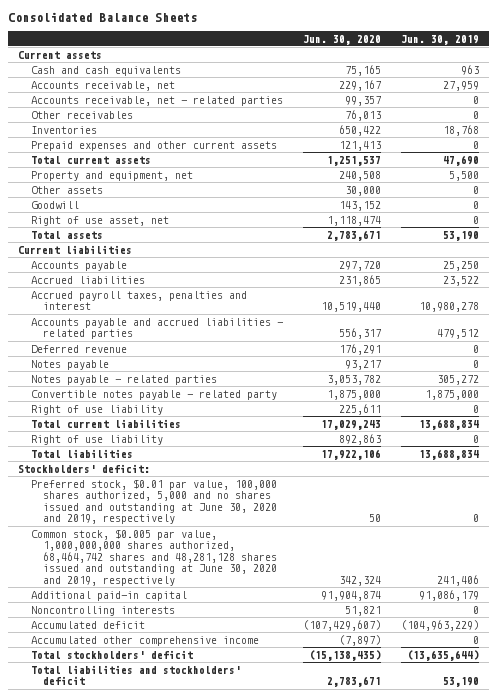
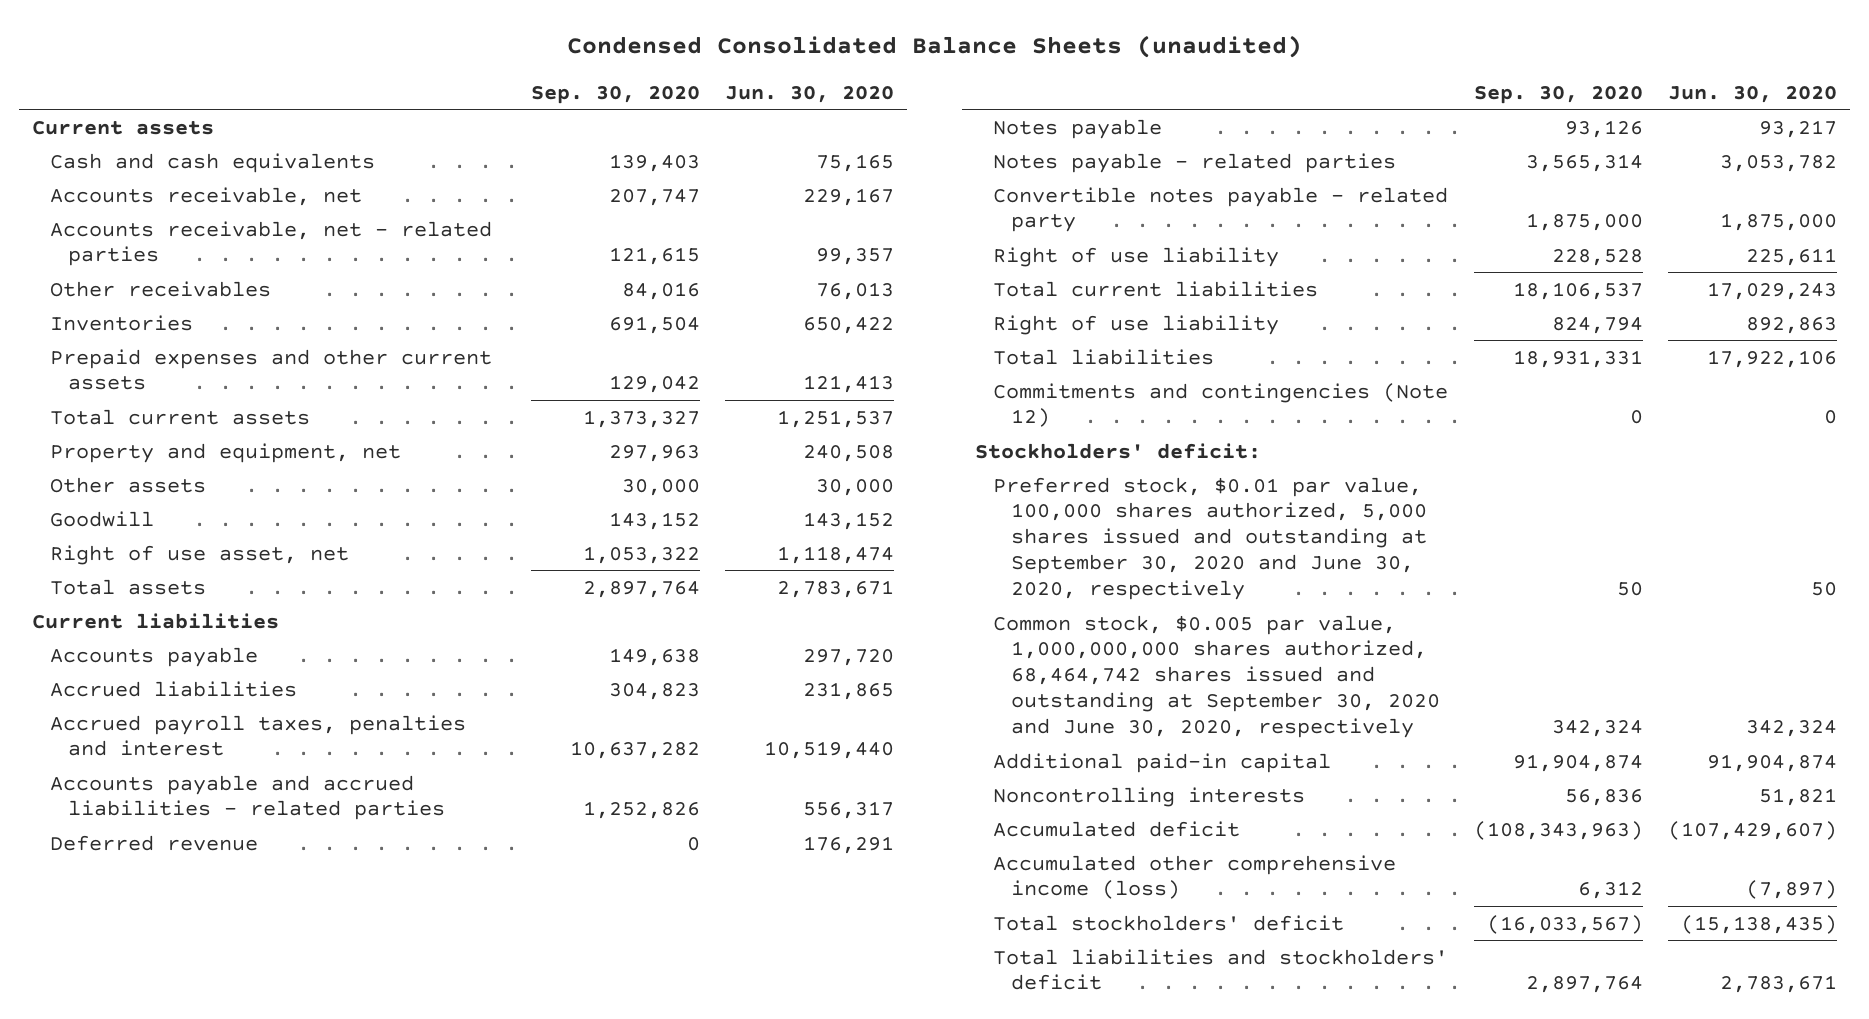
[8,11,198,22] Consolidated Balance Sheets -> [566,35,1302,59] Condensed Consolidated Balance Sheets (unaudited)
[400,34,479,45] Jun. 30, 2019 -> none
none -> [530,85,700,104] Sep. 30, 2020
none -> [992,382,1448,428] Commitments and contingencies (Note 12)
[30,478,278,525] Preferred stock, $0.01 par value, 100,000 shares authorized, 5,000 and no shares issued and outstanding at June 30, 2020 and 2019, respectively -> [992,476,1427,601] Preferred stock, $0.01 par value, 100,000 shares authorized, 5,000 shares issued and outstanding at September 30, 2020 and June 30, 2020, respectively
[30,528,278,587] Common stock, $0.005 par value, 1,000,000,000 shares authorized, 68,464,742 shares and 48,281,128 shares issued and outstanding at June 30, 2020 and 2019, respectively -> [992,614,1440,739] Common stock, $0.005 par value, 1,000,000,000 shares authorized, 68,464,742 shares issued and outstanding at September 30, 2020 and June 30, 2020, respectively
[30,635,259,646] Accumulated other comprehensive income -> [992,854,1396,900] Accumulated other comprehensive income (loss)

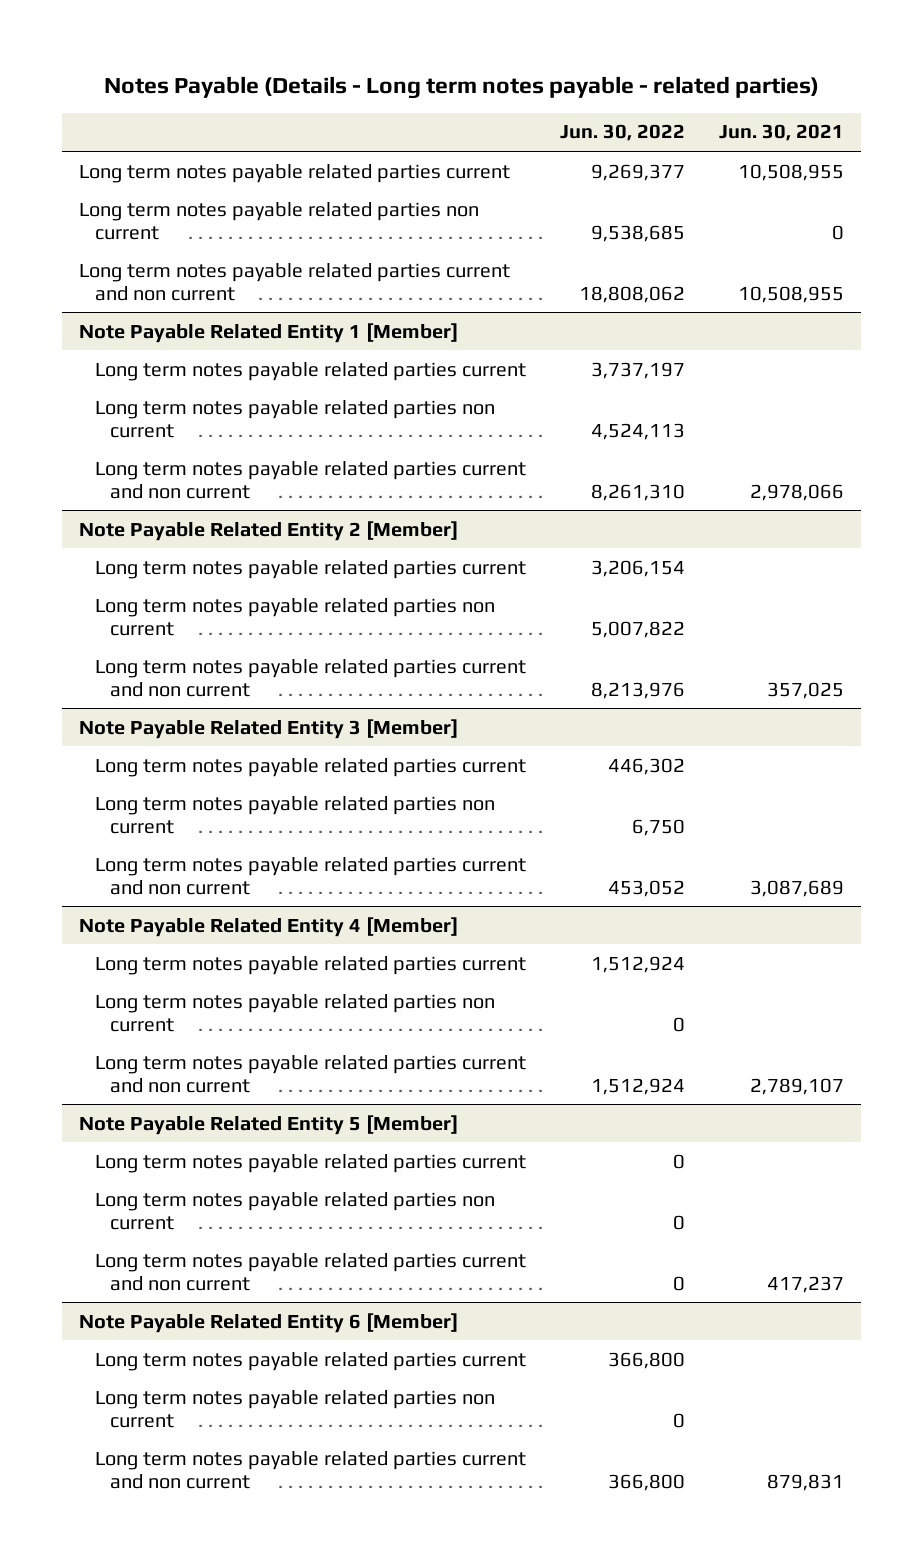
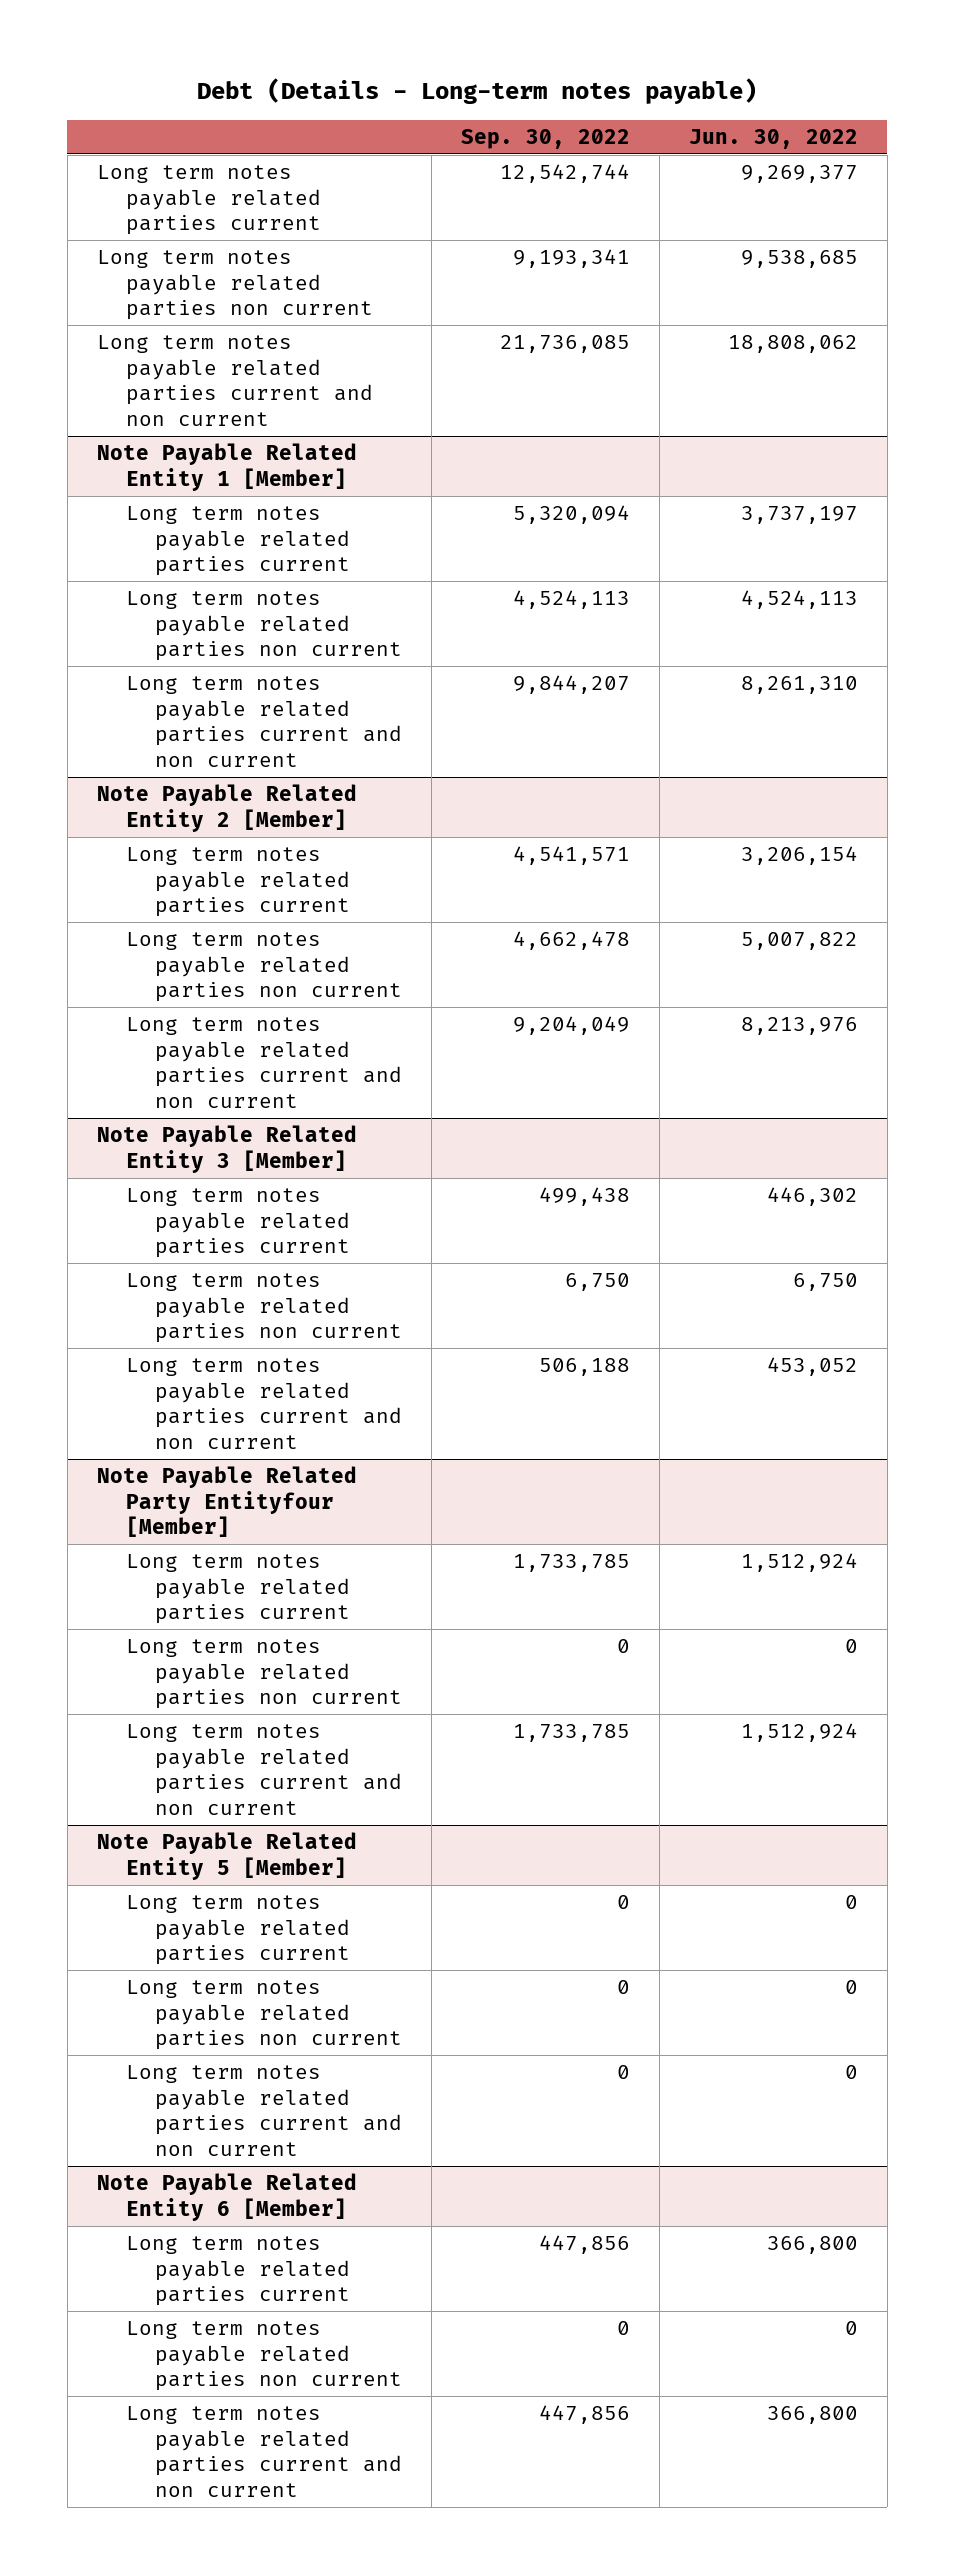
[103,75,819,99] Notes Payable (Details - Long term notes payable - related parties) -> [197,78,758,105] Debt (Details - Long-term notes payable)
[719,124,845,142] Jun. 30, 2021 -> none
none -> [460,128,630,149] Sep. 30, 2022
[79,916,459,937] Note Payable Related Entity 4 [Member] -> [96,1466,357,1538] Note Payable Related Party Entityfour [Member]

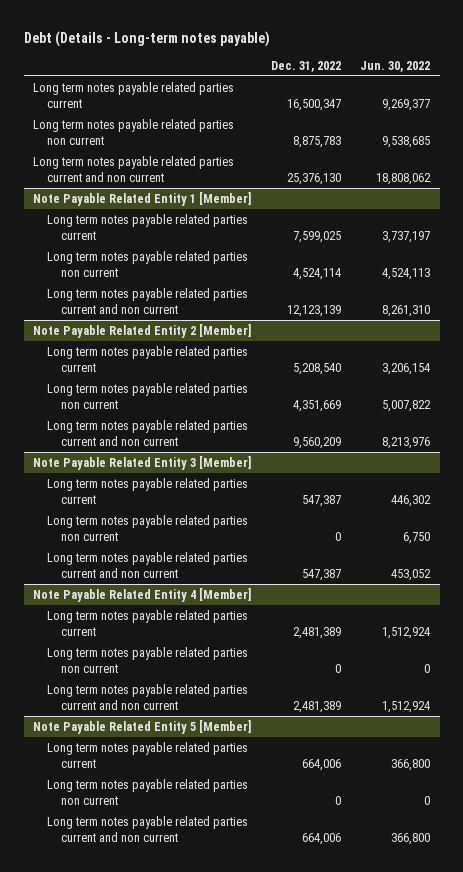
[460,128,630,149] Sep. 30, 2022 -> none
none -> [270,60,341,72] Dec. 31, 2022
[96,1466,357,1538] Note Payable Related Party Entityfour [Member] -> [33,587,252,602] Note Payable Related Entity 4 [Member]
[125,1895,350,1966] Long term notes payable related parties current -> none
[125,1980,402,2051] Long term notes payable related parties non current -> none
[125,2065,402,2156] Long term notes payable related parties current and non current -> none
[96,2173,357,2221] Note Payable Related Entity 6 [Member] -> none

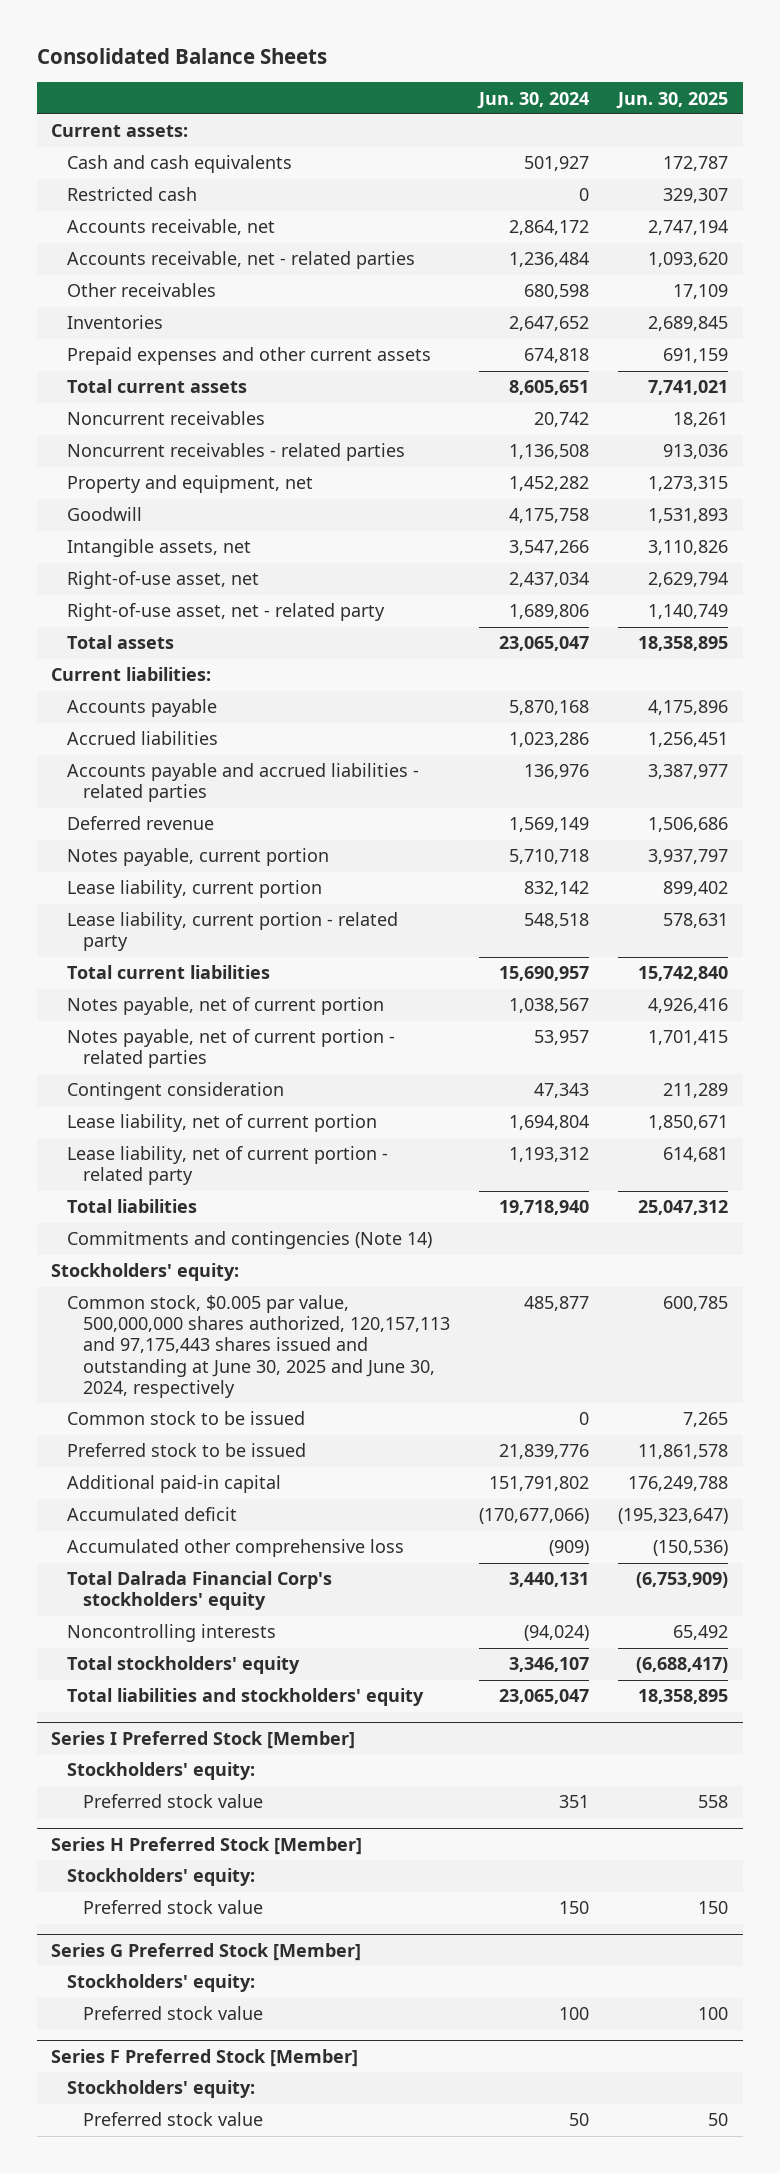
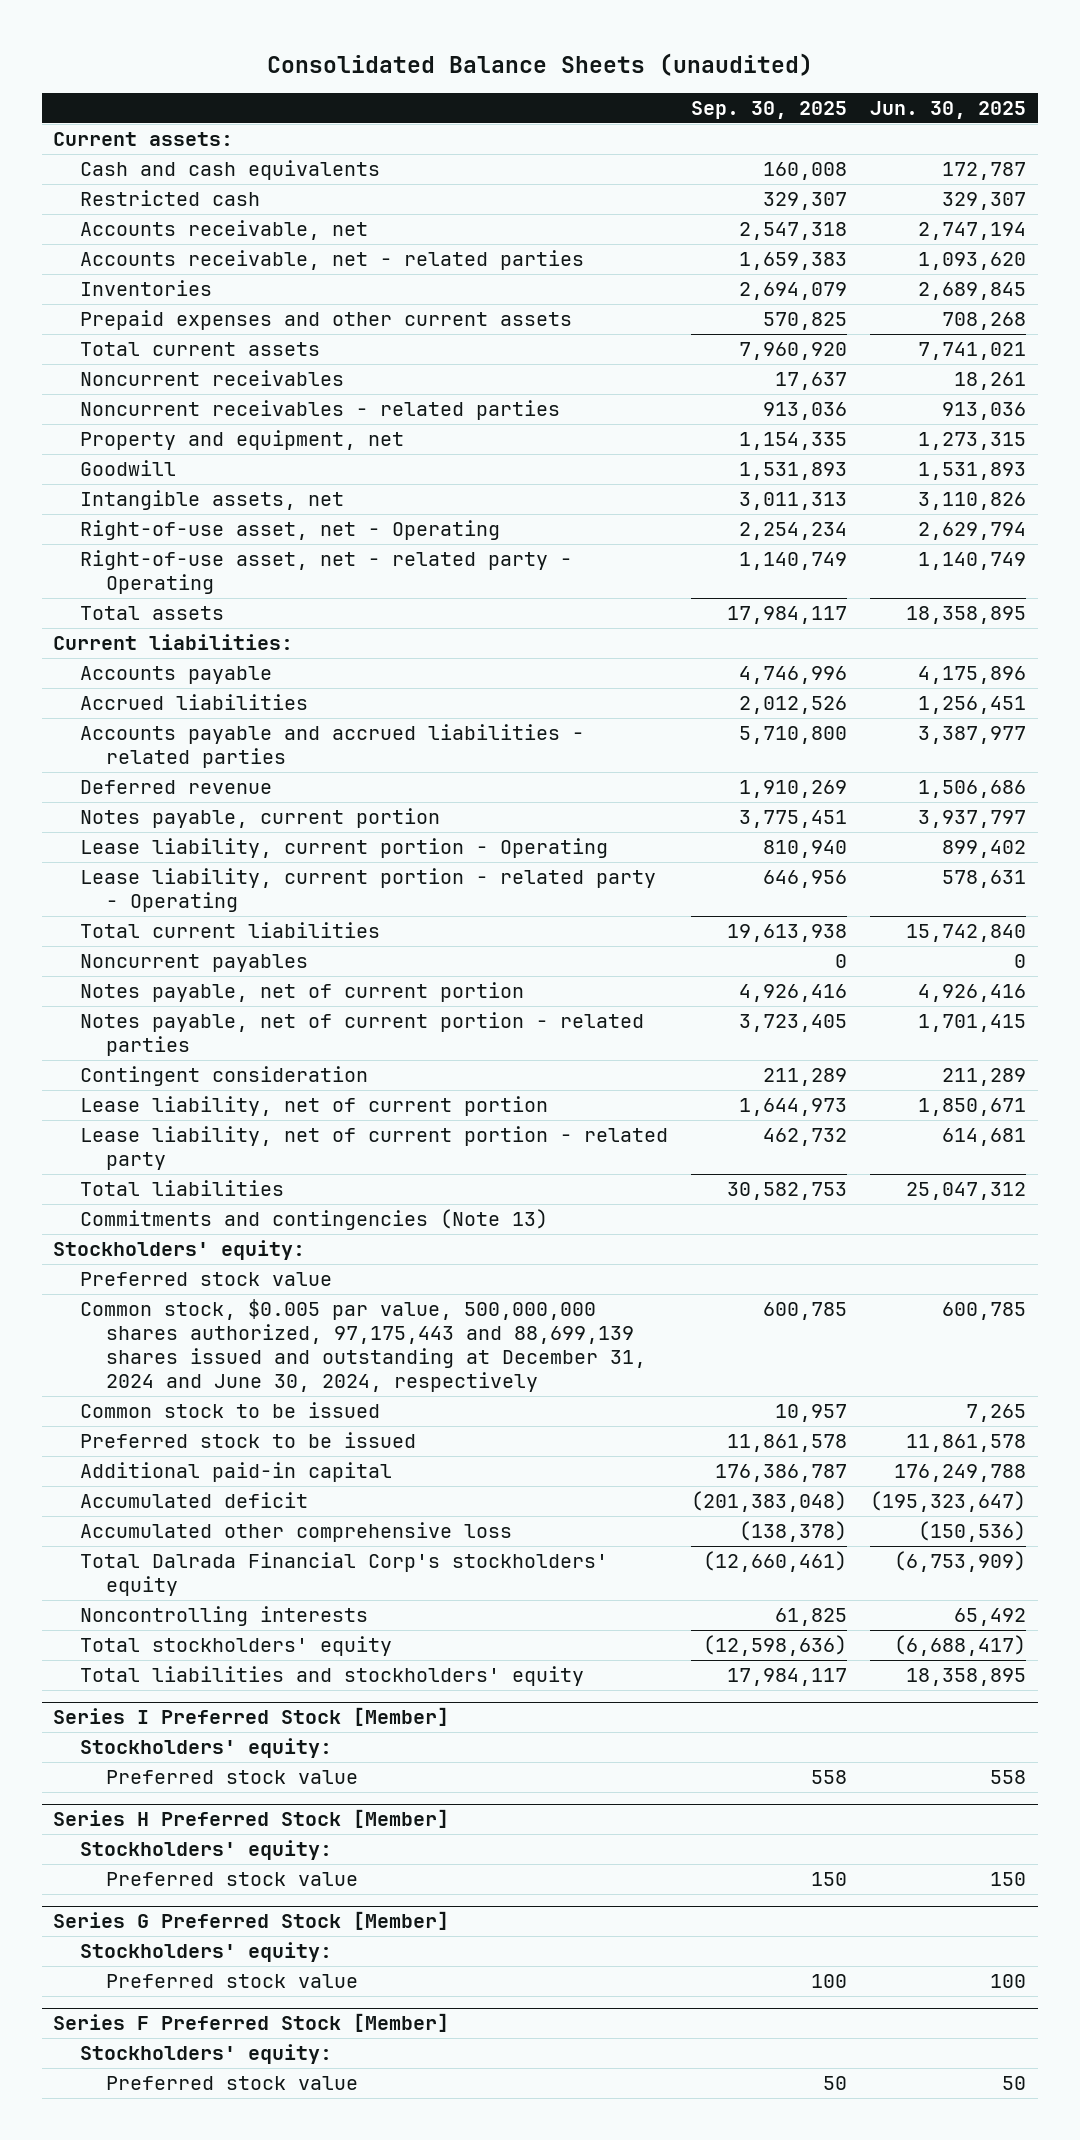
[36,48,327,65] Consolidated Balance Sheets -> [266,52,813,76] Consolidated Balance Sheets (unaudited)
[477,91,590,109] Jun. 30, 2024 -> none
none -> [691,101,848,120] Sep. 30, 2025
[67,283,217,298] Other receivables -> none
[663,348,729,364] 691,159 -> [942,312,1027,331] 708,268
[67,571,260,590] Right-of-use asset, net -> [79,520,500,541] Right-of-use asset, net - Operating
[67,603,386,622] Right-of-use asset, net - related party -> [79,550,572,595] Right-of-use asset, net - related party - Operating
[67,880,323,899] Lease liability, current portion -> [79,838,608,859] Lease liability, current portion - Operating
[67,912,399,952] Lease liability, current portion - related party -> [79,868,656,913] Lease liability, current portion - related party - Operating
none -> [79,954,308,973] Noncurrent payables
[67,1231,433,1250] Commitments and contingencies (Note 14) -> [79,1209,548,1231] Commitments and contingencies (Note 13)
none -> [79,1272,332,1287] Preferred stock value
[67,1295,450,1398] Common stock, $0.005 par value, 500,000,000 shares authorized, 120,157,113 and 97,175,443 shares issued and outstanding at June 30, 2025 and June 30, 2024, respectively -> [79,1299,647,1393] Common stock, $0.005 par value, 500,000,000 shares authorized, 97,175,443 and 88,699,139 shares issued and outstanding at December 31, 2024 and June 30, 2024, respectively

